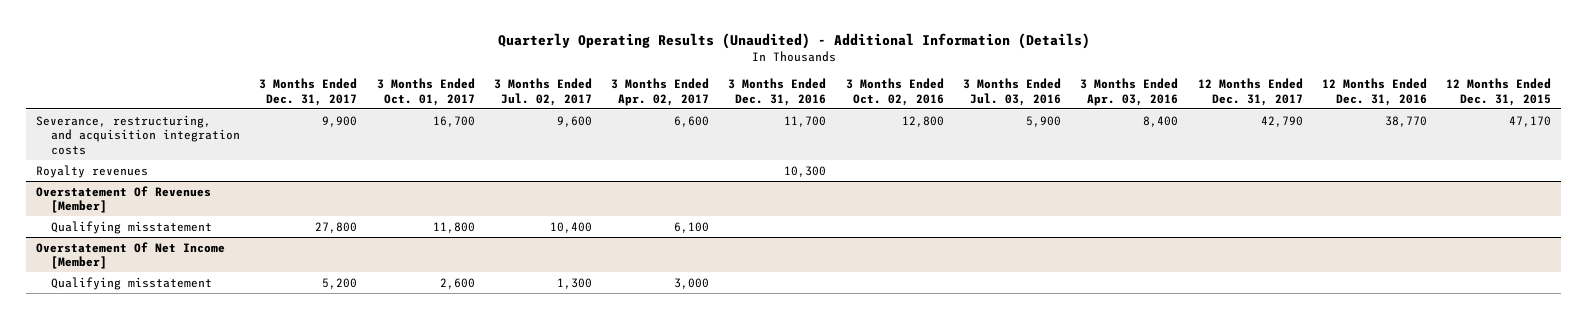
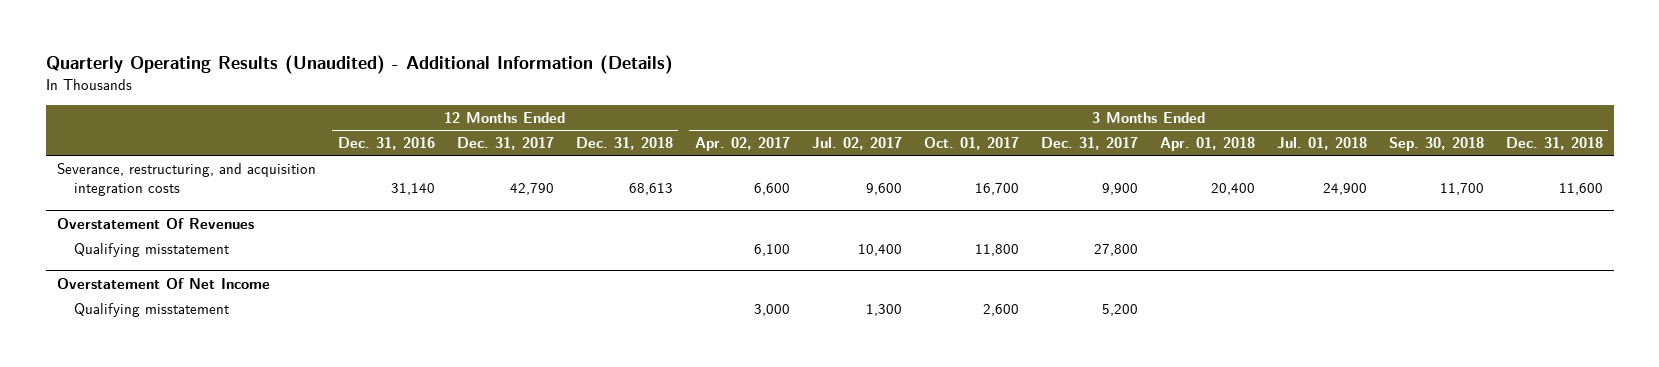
[728,78,827,106] 3 Months Ended Dec. 31, 2016 -> none
[845,78,944,106] 3 Months Ended Oct. 02, 2016 -> none
[963,78,1062,106] 3 Months Ended Jul. 03, 2016 -> none
[1080,78,1179,106] 3 Months Ended Apr. 03, 2016 -> none
[1446,78,1552,106] 12 Months Ended Dec. 31, 2015 -> none
none -> [575,137,673,151] Dec. 31, 2018
none -> [1159,137,1255,152] Apr. 01, 2018
none -> [1276,137,1367,151] Jul. 01, 2018
none -> [1388,137,1484,152] Sep. 30, 2018
none -> [1505,137,1603,151] Dec. 31, 2018
[35,164,148,178] Royalty revenues -> none
[1384,115,1427,127] 38,770 -> [390,183,435,196] 31,140
[35,185,211,214] Overstatement Of Revenues [Member] -> [56,217,254,229] Overstatement Of Revenues
[35,241,225,270] Overstatement Of Net Income [Member] -> [56,277,270,289] Overstatement Of Net Income

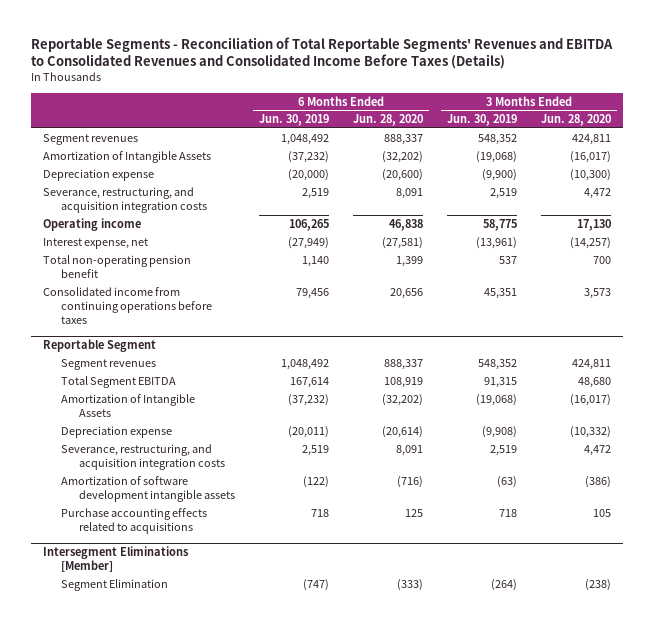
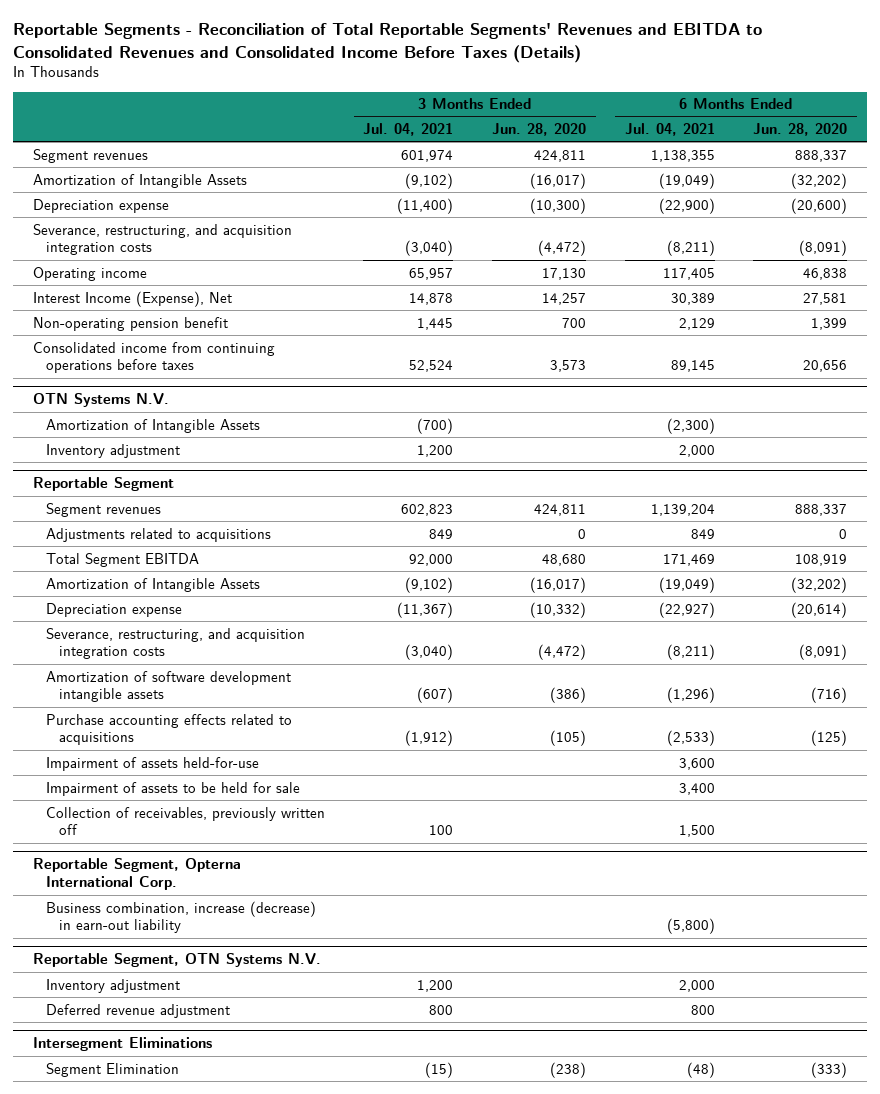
[259,114,330,127] Jun. 30, 2019 -> none
[447,114,518,127] Jun. 30, 2019 -> none
none -> [363,123,454,137] Jul. 04, 2021
none -> [624,123,715,137] Jul. 04, 2021
[396,187,424,199] 8,091 -> [799,240,848,257] (8,091)
[584,187,612,199] 4,472 -> [538,240,587,257] (4,472)
[43,237,149,249] Interest expense, net -> [32,290,232,307] Interest Income (Expense), Net
[382,236,424,249] (27,581) -> [803,292,848,305] 27,581
[570,236,612,249] (14,257) -> [542,292,587,305] 14,257
[43,254,192,278] Total non-operating pension benefit -> [32,316,228,331] Non-operating pension benefit
none -> [32,393,169,408] OTN Systems N.V.
none -> [45,418,260,433] Amortization of Intangible Assets
none -> [45,443,180,458] Inventory adjustment
none -> [45,527,271,542] Adjustments related to acquisitions
[396,444,424,456] 8,091 -> [799,644,848,661] (8,091)
[584,444,612,456] 4,472 -> [538,644,587,661] (4,472)
[405,508,424,517] 125 -> [811,730,848,747] (125)
[593,508,612,517] 105 -> [550,730,587,747] (105)
none -> [45,756,259,771] Impairment of assets held-for-use
none -> [45,781,300,796] Impairment of assets to be held for sale
none -> [45,806,325,836] Collection of receivables, previously written off
none -> [32,858,241,891] Reportable Segment, Opterna International Corp.
none -> [45,900,316,934] Business combination, increase (decrease) in earn-out liability
none -> [32,953,321,968] Reportable Segment, OTN Systems N.V.
none -> [45,978,180,993] Inventory adjustment
none -> [45,1003,230,1018] Deferred revenue adjustment
[43,545,190,572] Intersegment Eliminations [Member] -> [32,1037,212,1052] Intersegment Eliminations

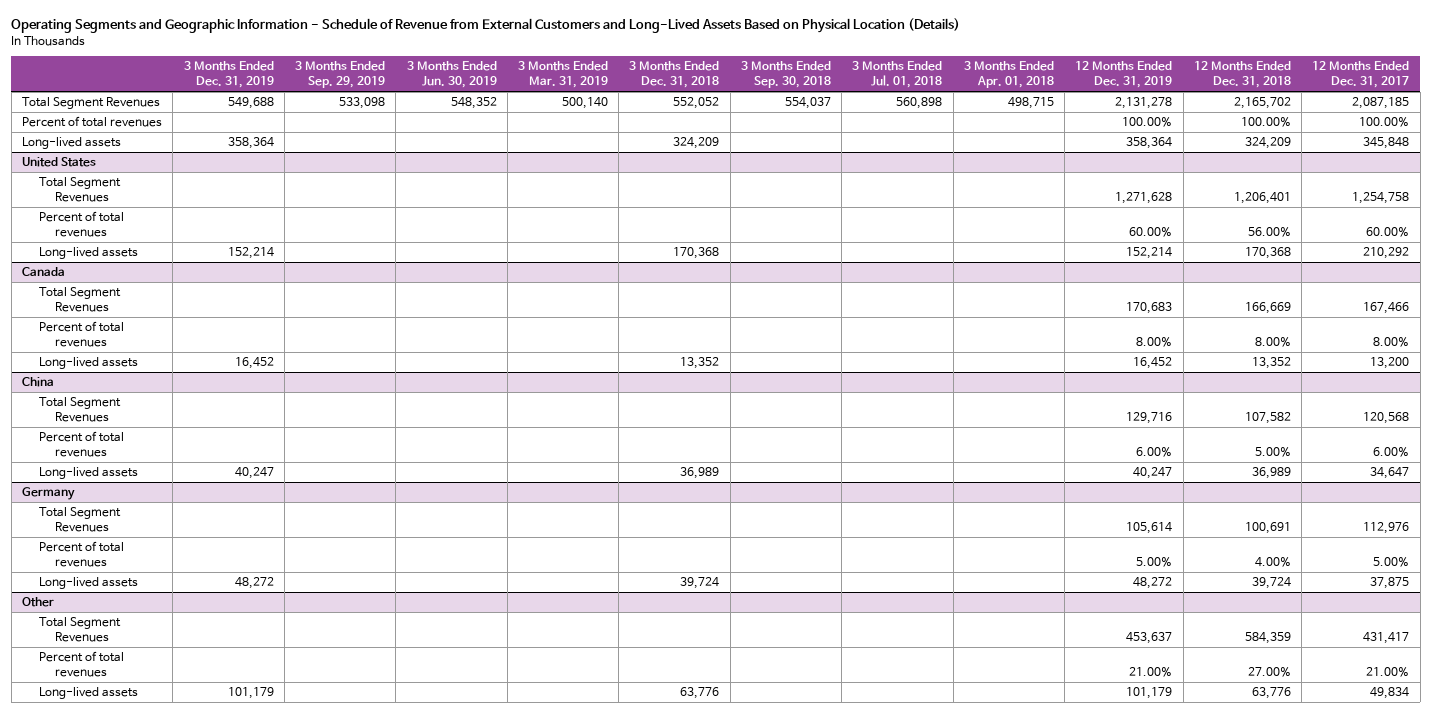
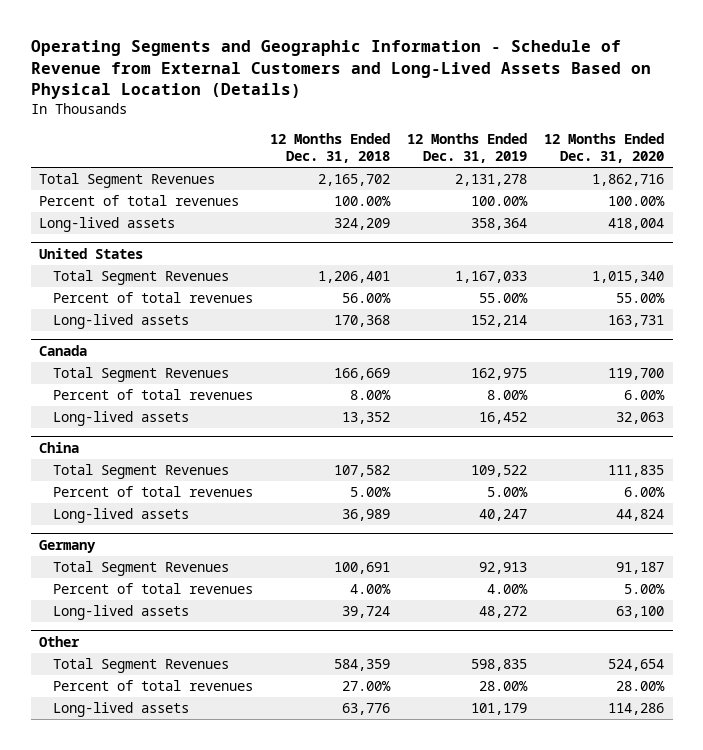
[183,61,274,89] 3 Months Ended Dec. 31, 2019 -> none
[295,61,386,89] 3 Months Ended Sep. 29, 2019 -> none
[406,61,497,89] 3 Months Ended Jun. 30, 2019 -> none
[517,61,608,89] 3 Months Ended Mar. 31, 2019 -> none
[629,61,720,89] 3 Months Ended Dec. 31, 2018 -> none
[740,61,831,89] 3 Months Ended Sep. 30, 2018 -> none
[852,61,943,89] 3 Months Ended Jul. 01, 2018 -> none
[963,61,1054,89] 3 Months Ended Apr. 01, 2018 -> none
[1312,61,1410,89] 12 Months Ended Dec. 31, 2017 -> none
none -> [544,132,665,164] 12 Months Ended Dec. 31, 2020
[1115,192,1173,205] 1,271,628 -> [454,270,527,283] 1,167,033
[1129,227,1173,238] 60.00% -> [478,292,528,303] 55.00%
[1126,302,1173,315] 170,683 -> [470,367,527,380] 162,975
[1126,412,1173,425] 129,716 -> [470,464,527,477] 109,522
[1136,447,1173,458] 6.00% -> [486,486,528,497] 5.00%
[1126,522,1173,535] 105,614 -> [478,561,527,574] 92,913
[1136,557,1173,568] 5.00% -> [486,583,528,594] 4.00%
[1126,632,1173,645] 453,637 -> [470,658,527,671] 598,835
[1129,667,1173,678] 21.00% -> [478,680,528,691] 28.00%

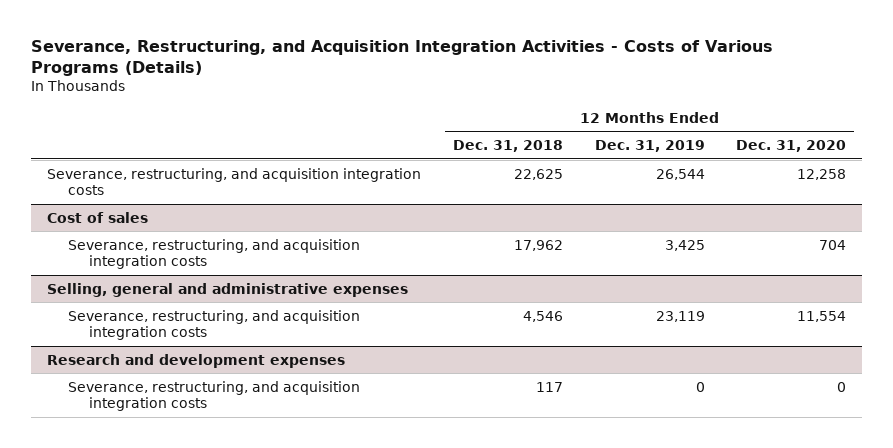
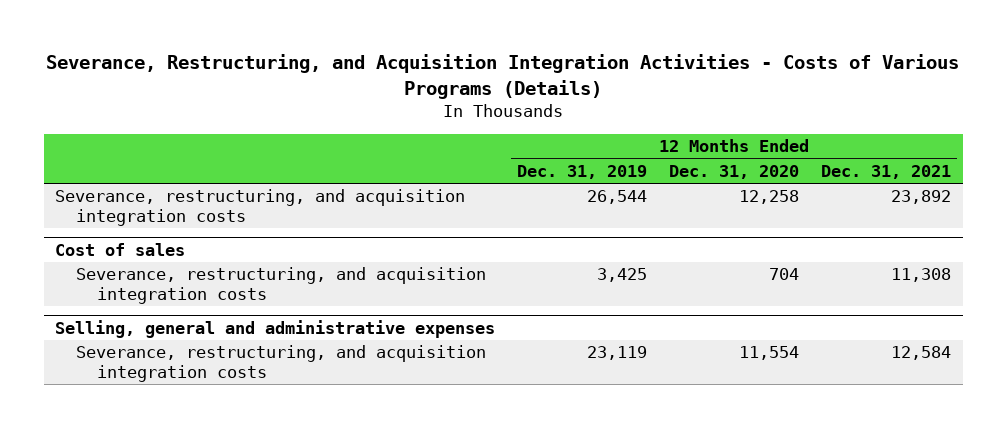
[452,140,563,153] Dec. 31, 2018 -> none
none -> [821,164,952,179] Dec. 31, 2021
[47,353,346,368] Research and development expenses -> none
[67,380,360,412] Severance, restructuring, and acquisition integration costs -> none

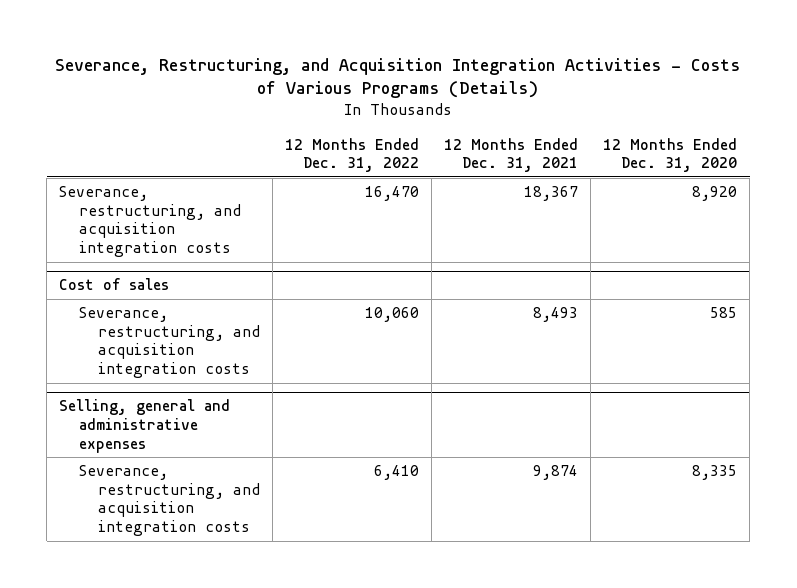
[517,164,648,179] Dec. 31, 2019 -> none
none -> [284,137,419,173] 12 Months Ended Dec. 31, 2022
[739,190,800,205] 12,258 -> [692,186,738,202] 8,920
[891,190,952,205] 23,892 -> [524,186,579,202] 18,367
[769,268,800,281] 704 -> [710,307,738,319] 585
[891,268,952,283] 11,308 -> [533,307,579,323] 8,493
[739,346,800,361] 11,554 -> [692,465,738,481] 8,335
[891,346,952,361] 12,584 -> [533,465,579,481] 9,874

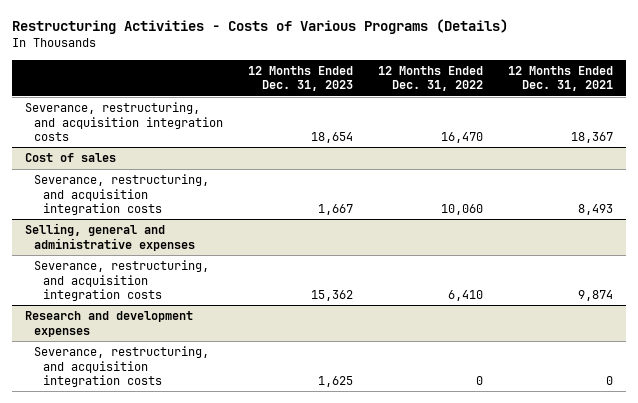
[55,57,741,99] Severance, Restructuring, and Acquisition Integration Activities - Costs of Various Programs (Details) -> [12,19,509,35] Restructuring Activities - Costs of Various Programs (Details)
[603,137,738,173] 12 Months Ended Dec. 31, 2020 -> none
none -> [248,65,354,92] 12 Months Ended Dec. 31, 2023
none -> [24,311,193,337] Research and development expenses
none -> [34,346,210,388] Severance, restructuring, and acquisition integration costs

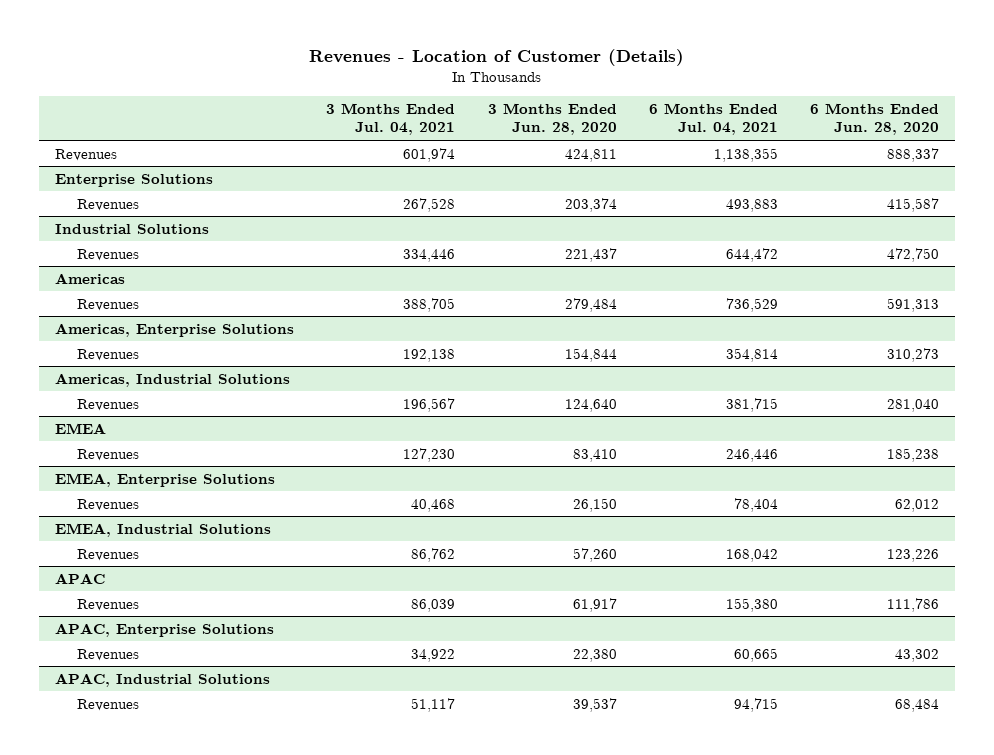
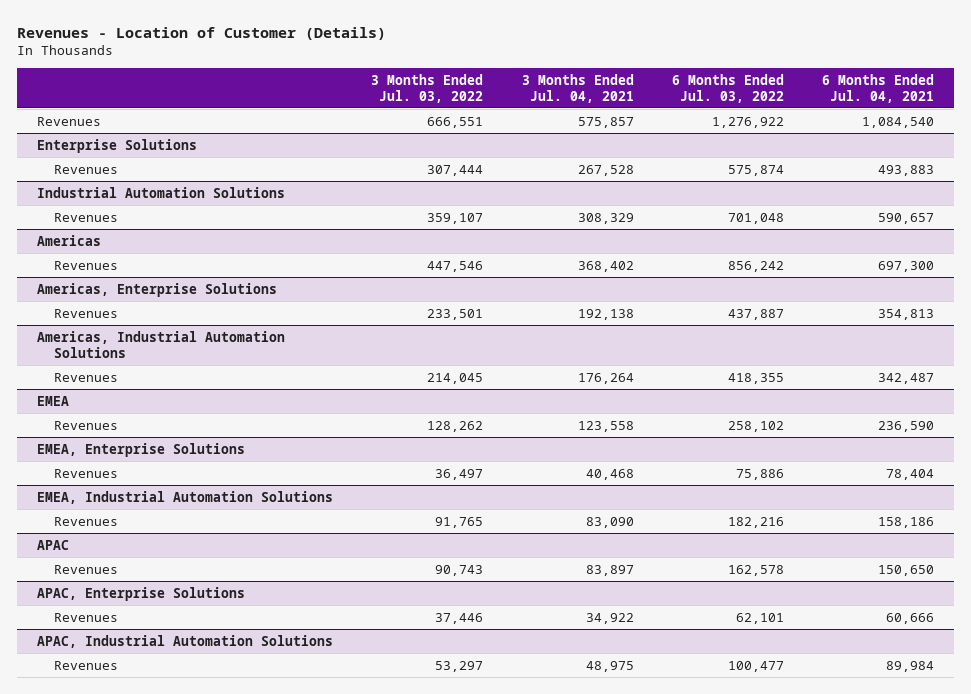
[487,103,617,136] 3 Months Ended Jun. 28, 2020 -> none
[809,103,939,136] 6 Months Ended Jun. 28, 2020 -> none
none -> [371,73,484,103] 3 Months Ended Jul. 03, 2022
none -> [671,73,784,103] 6 Months Ended Jul. 03, 2022
[403,147,456,162] 601,974 -> [577,116,634,128] 575,857
[713,147,778,162] 1,138,355 -> [862,116,935,128] 1,084,540
[55,223,210,234] Industrial Solutions -> [36,186,285,198] Industrial Automation Solutions
[403,248,456,262] 334,446 -> [577,212,634,224] 308,329
[725,247,778,262] 644,472 -> [878,212,935,224] 590,657
[403,297,456,312] 388,705 -> [577,260,634,272] 368,402
[725,297,778,312] 736,529 -> [878,260,935,272] 697,300
[725,347,778,362] 354,814 -> [878,308,935,320] 354,813
[55,372,291,387] Americas, Industrial Solutions -> [36,330,285,358] Americas, Industrial Automation Solutions
[403,397,456,412] 196,567 -> [577,372,634,384] 176,264
[725,397,778,412] 381,715 -> [878,372,935,384] 342,487
[403,447,456,462] 127,230 -> [577,420,634,432] 123,558
[725,448,778,462] 246,446 -> [878,420,935,432] 236,590
[55,522,272,537] EMEA, Industrial Solutions -> [36,490,333,504] EMEA, Industrial Automation Solutions
[411,547,456,562] 86,762 -> [585,516,634,528] 83,090
[725,548,778,562] 168,042 -> [878,516,935,528] 158,186
[411,598,456,612] 86,039 -> [585,564,634,576] 83,897
[725,597,778,612] 155,380 -> [878,564,935,576] 150,650
[733,647,778,662] 60,665 -> [886,612,935,624] 60,666
[55,672,271,687] APAC, Industrial Solutions -> [36,634,333,648] APAC, Industrial Automation Solutions
[411,697,456,712] 51,117 -> [585,660,634,672] 48,975
[733,697,778,712] 94,715 -> [886,660,935,672] 89,984

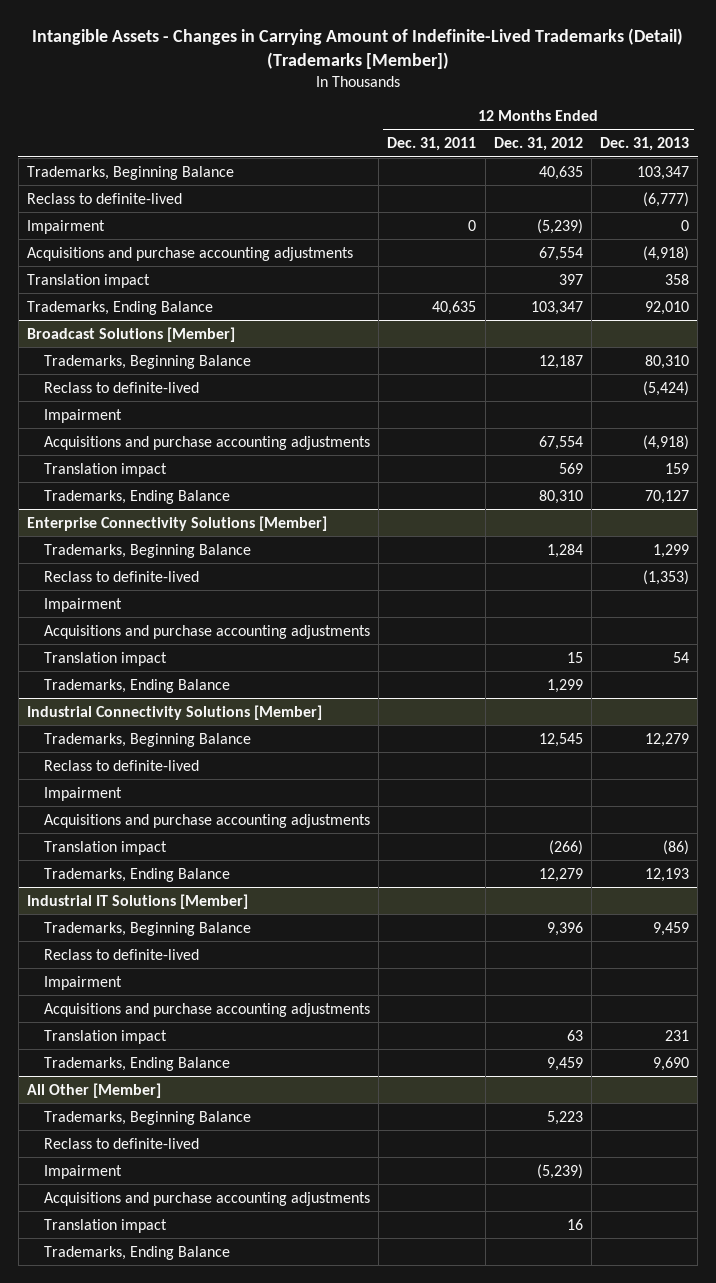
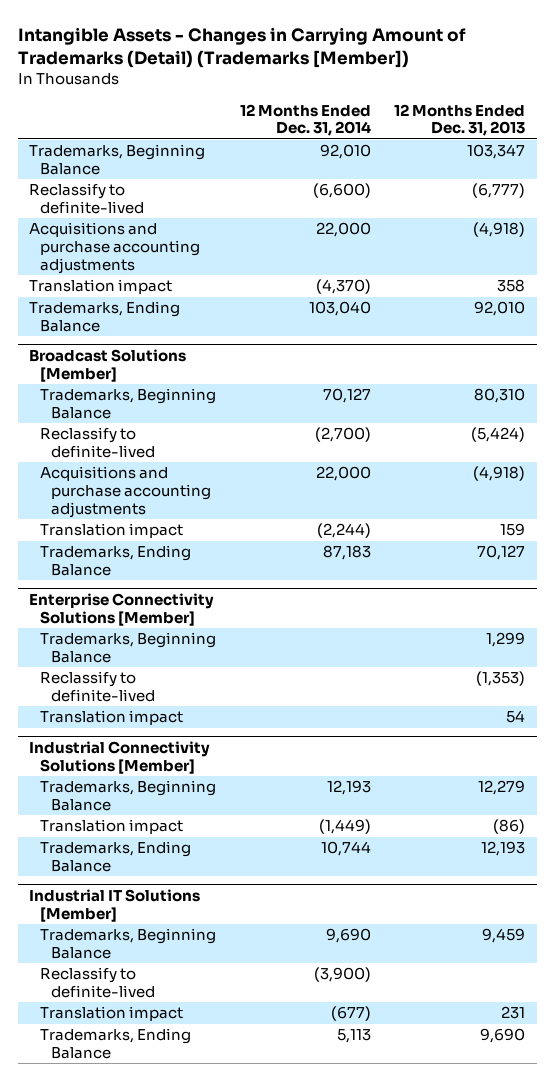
[32,28,684,69] Intangible Assets - Changes in Carrying Amount of Indefinite-Lived Trademarks (Detail) (Trademarks [Member]) -> [17,26,466,69] Intangible Assets - Changes in Carrying Amount of Trademarks (Detail) (Trademarks [Member])
[387,137,477,152] Dec. 31, 2011 -> none
[493,137,583,152] Dec. 31, 2012 -> none
none -> [239,103,371,137] 12 Months Ended Dec. 31, 2014
[27,219,106,234] Impairment -> none
[27,192,183,204] Reclass to definite-lived -> [29,183,145,214] Reclassify to definite-lived
[43,408,122,423] Impairment -> none
[43,381,199,393] Reclass to definite-lived -> [40,427,156,458] Reclassify to definite-lived
[43,597,122,612] Impairment -> none
[43,624,370,639] Acquisitions and purchase accounting adjustments -> none
[43,570,199,582] Reclass to definite-lived -> [40,671,156,702] Reclassify to definite-lived
[43,678,230,693] Trademarks, Ending Balance -> none
[43,759,199,771] Reclass to definite-lived -> none
[43,786,122,801] Impairment -> none
[43,813,370,828] Acquisitions and purchase accounting adjustments -> none
[43,975,122,990] Impairment -> none
[43,1002,370,1017] Acquisitions and purchase accounting adjustments -> none
[43,948,199,960] Reclass to definite-lived -> [40,967,156,998] Reclassify to definite-lived
[27,1082,162,1098] All Other [Member] -> none
[43,1110,251,1125] Trademarks, Beginning Balance -> none
[43,1137,199,1149] Reclass to definite-lived -> none
[43,1164,122,1179] Impairment -> none
[43,1191,370,1206] Acquisitions and purchase accounting adjustments -> none
[43,1218,167,1233] Translation impact -> none
[43,1245,230,1260] Trademarks, Ending Balance -> none

